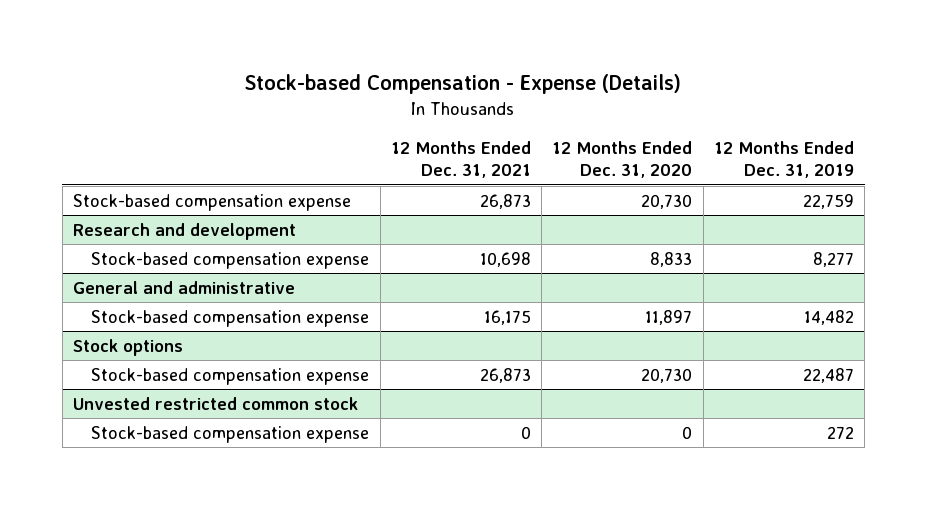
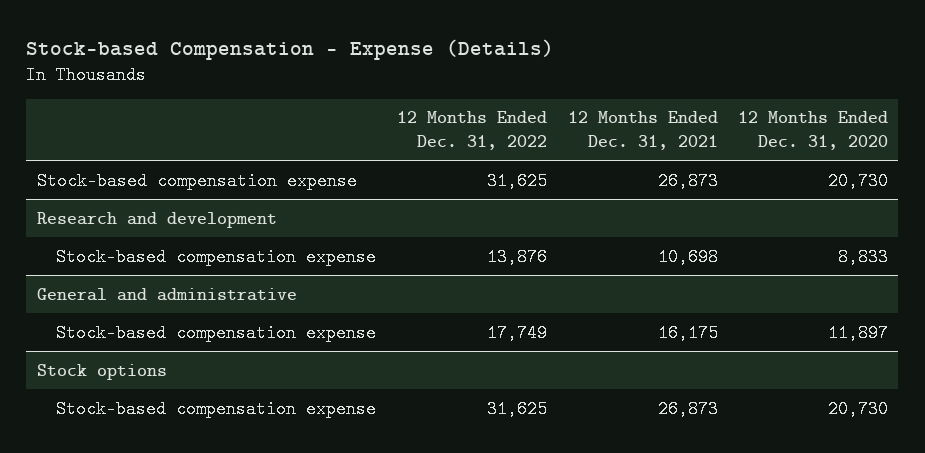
[713,140,854,179] 12 Months Ended Dec. 31, 2019 -> none
none -> [396,111,547,151] 12 Months Ended Dec. 31, 2022
[72,396,358,410] Unvested restricted common stock -> none
[91,425,370,443] Stock-based compensation expense -> none

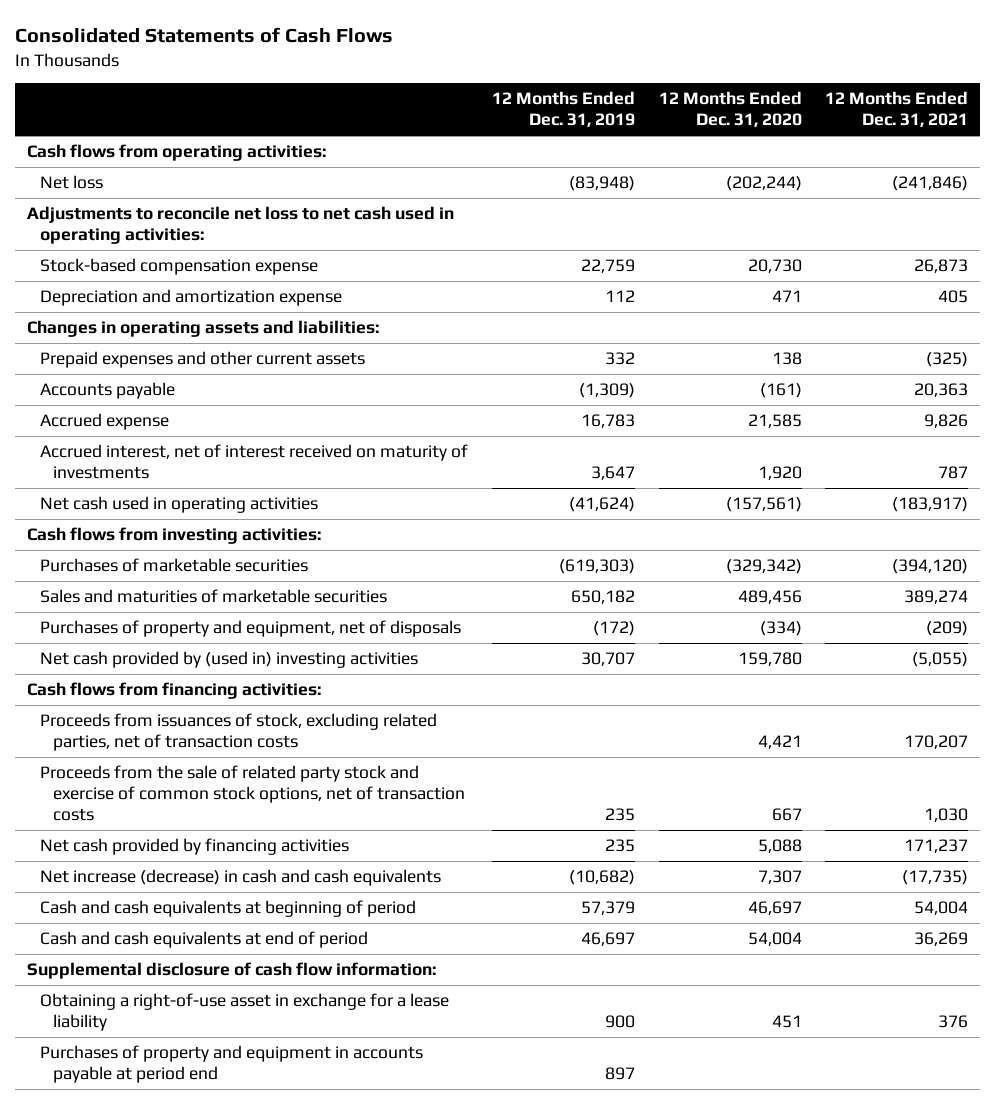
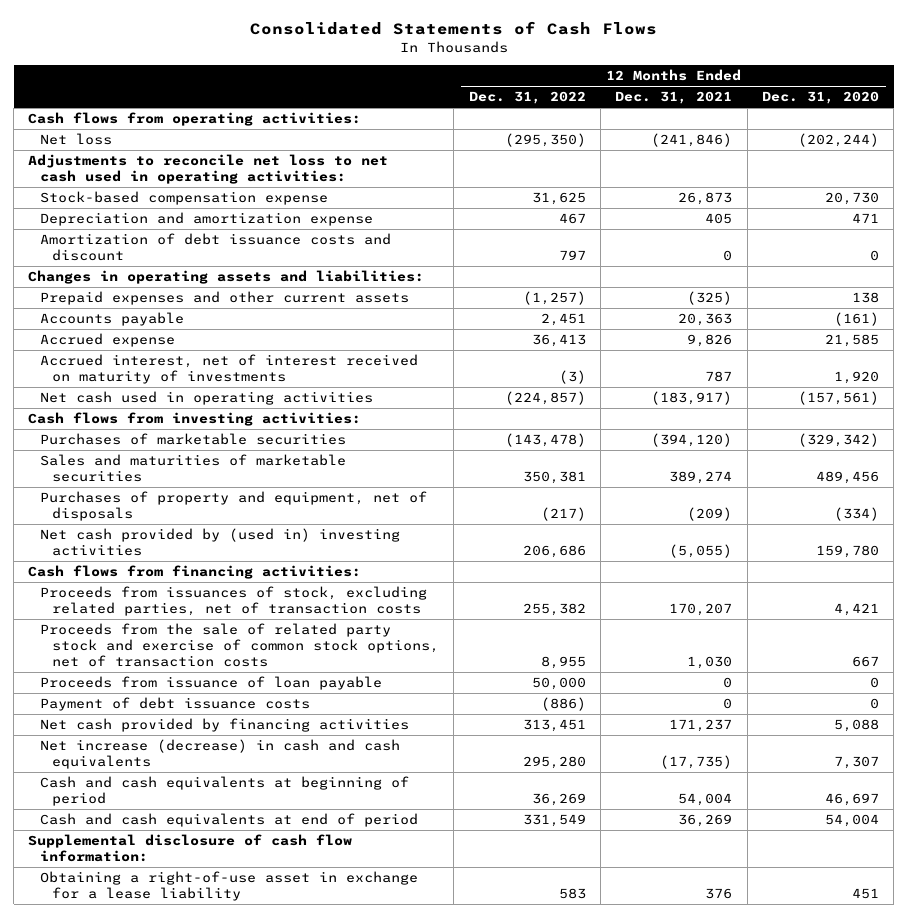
[491,91,635,128] 12 Months Ended Dec. 31, 2019 -> none
none -> [468,91,586,105] Dec. 31, 2022
none -> [40,233,392,262] Amortization of debt issuance costs and discount
none -> [40,676,383,691] Proceeds from issuance of loan payable
none -> [40,697,311,712] Payment of debt issuance costs
[40,1045,424,1084] Purchases of property and equipment in accounts payable at period end -> none

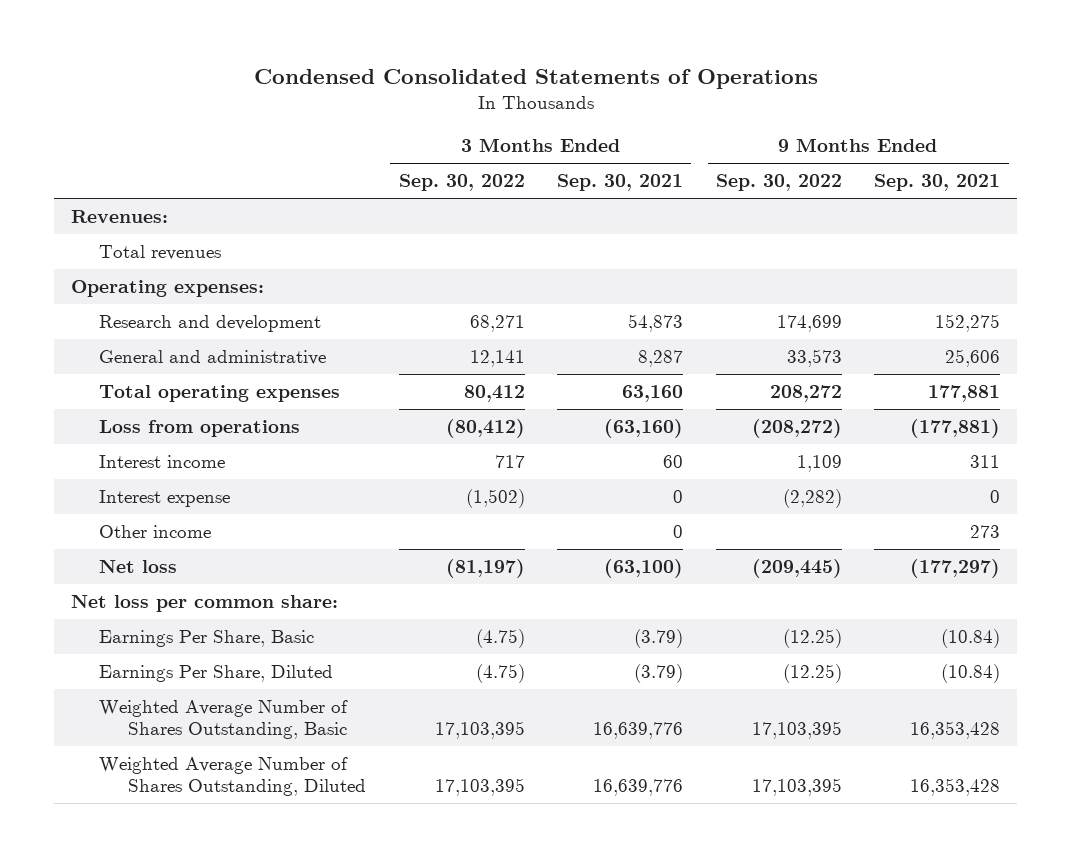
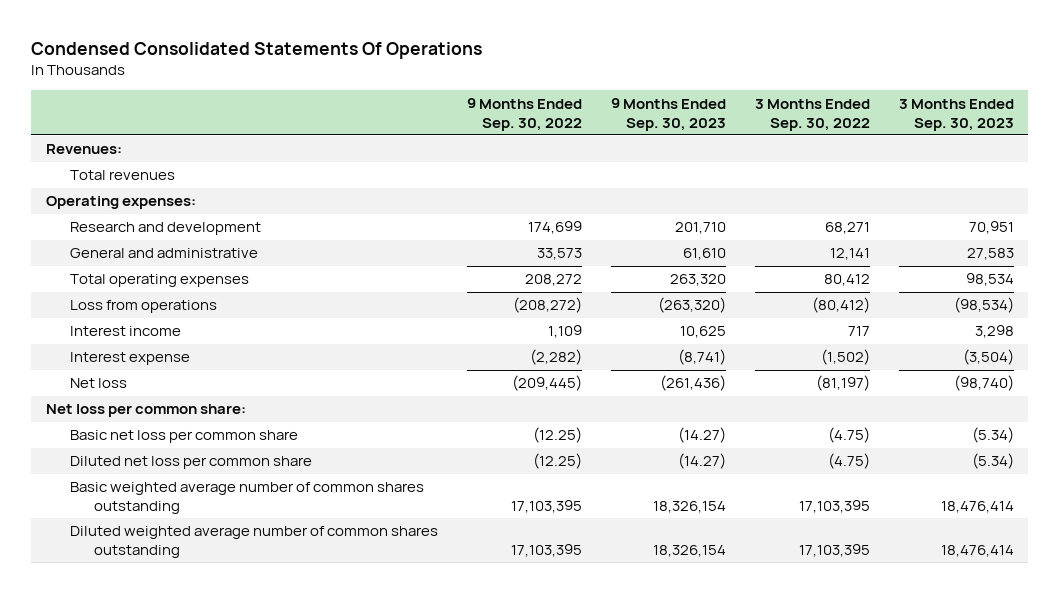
[253,68,818,89] Condensed Consolidated Statements of Operations -> [31,41,483,59] Condensed Consolidated Statements Of Operations
[557,174,684,192] Sep. 30, 2021 -> none
[874,174,1001,192] Sep. 30, 2021 -> none
none -> [610,97,726,131] 9 Months Ended Sep. 30, 2023
none -> [898,98,1014,131] 3 Months Ended Sep. 30, 2023
[99,525,212,539] Other income -> none
[99,630,315,648] Earnings Per Share, Basic -> [69,430,298,444] Basic net loss per common share
[99,665,334,683] Earnings Per Share, Diluted -> [69,456,312,470] Diluted net loss per common share
[99,700,349,740] Weighted Average Number of Shares Outstanding, Basic -> [69,482,424,515] Basic weighted average number of common shares outstanding
[99,757,367,797] Weighted Average Number of Shares Outstanding, Diluted -> [69,526,438,559] Diluted weighted average number of common shares outstanding

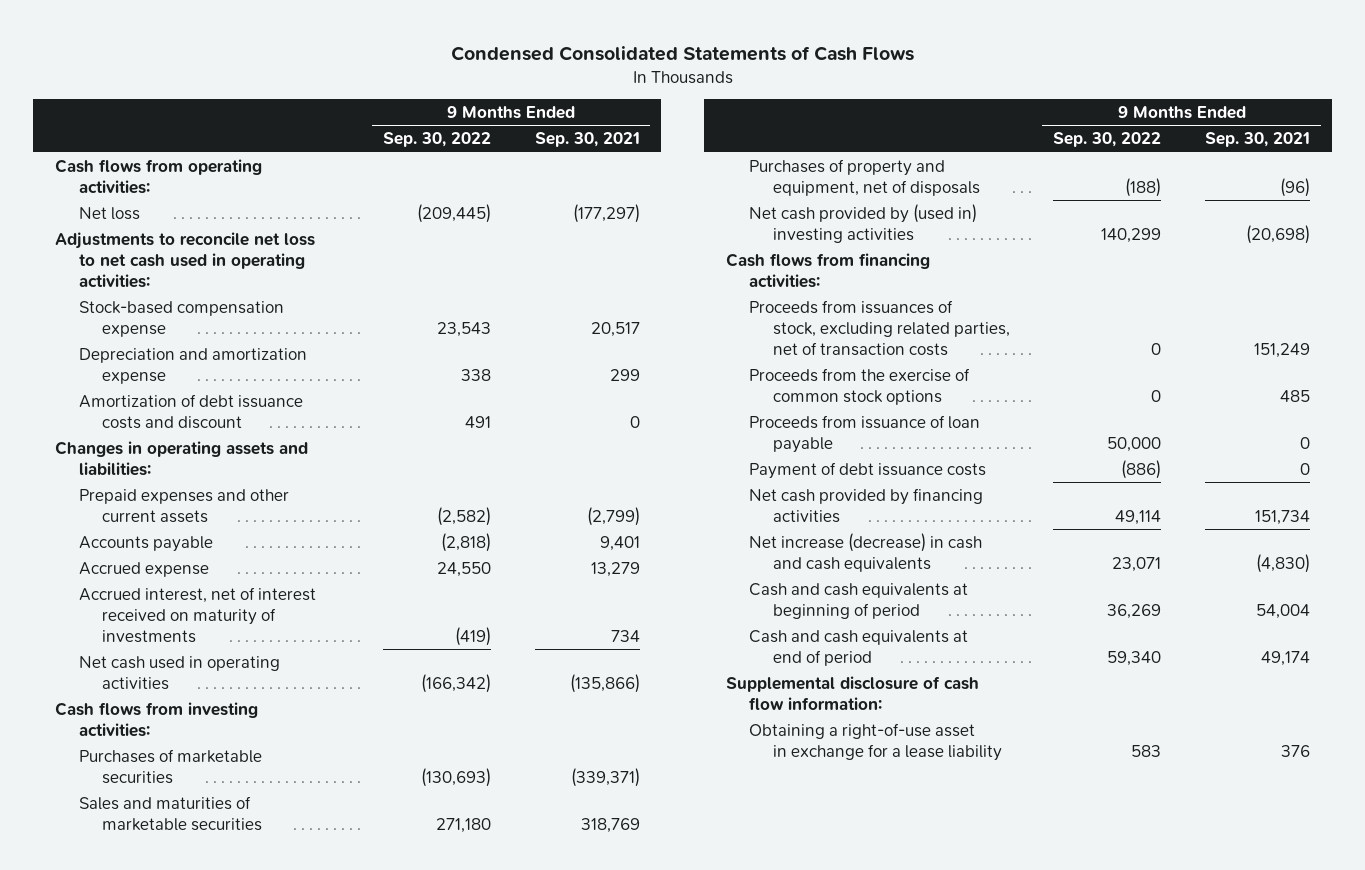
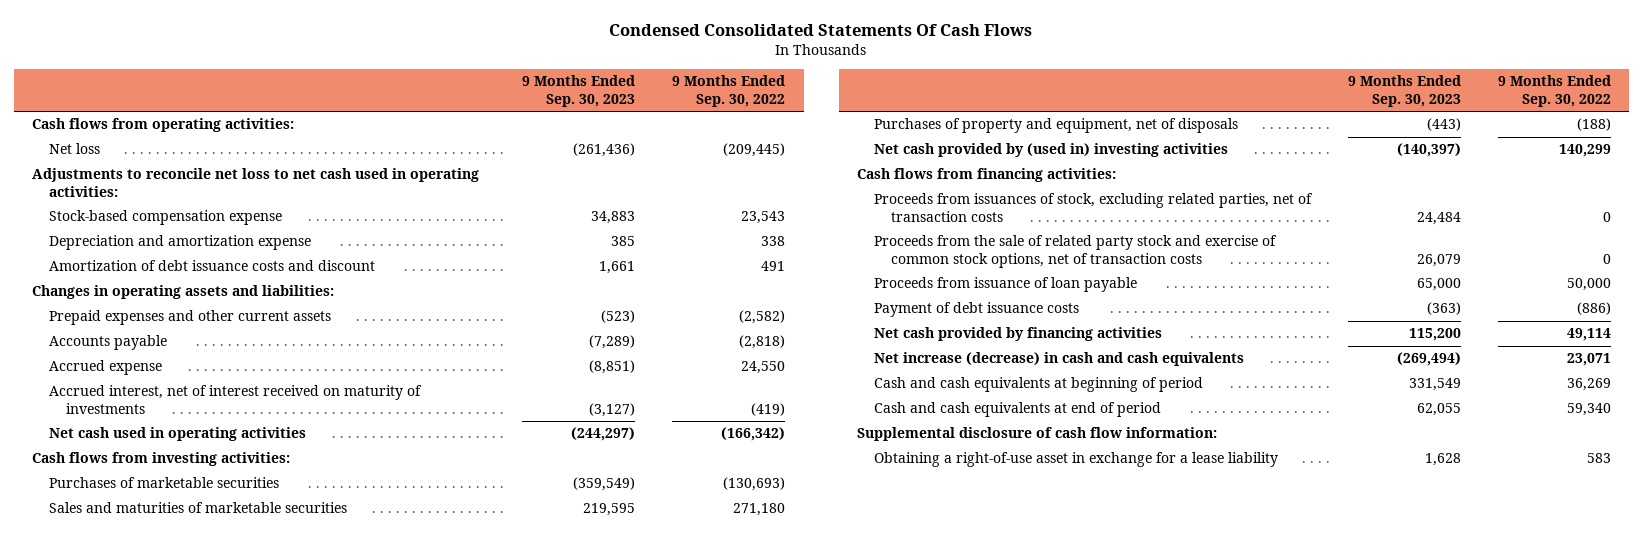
[450,45,914,61] Condensed Consolidated Statements of Cash Flows -> [609,23,1033,36] Condensed Consolidated Statements Of Cash Flows
[534,132,640,148] Sep. 30, 2021 -> none
none -> [522,75,636,107] 9 Months Ended Sep. 30, 2023
[749,367,971,405] Proceeds from the exercise of common stock options -> [874,235,1278,269] Proceeds from the sale of related party stock and exercise of common stock options, net of transaction costs

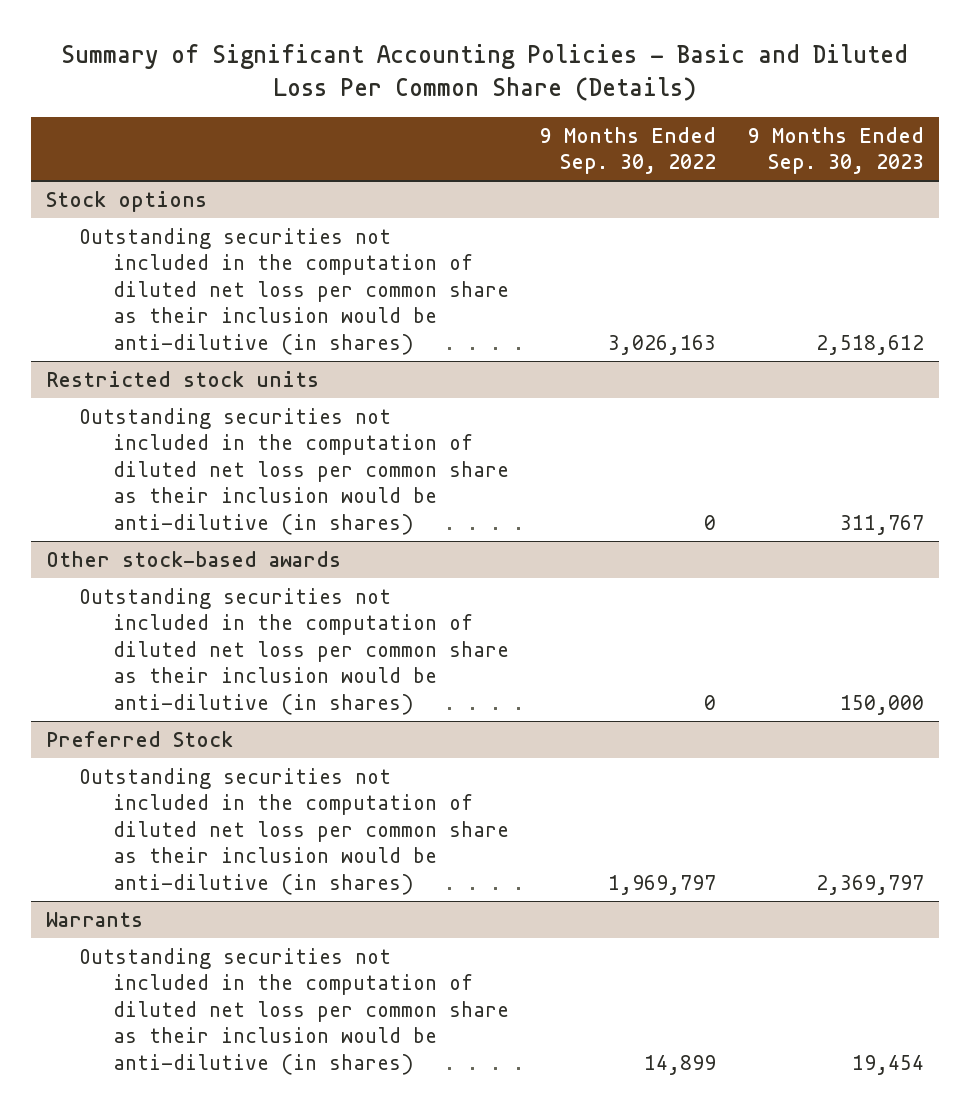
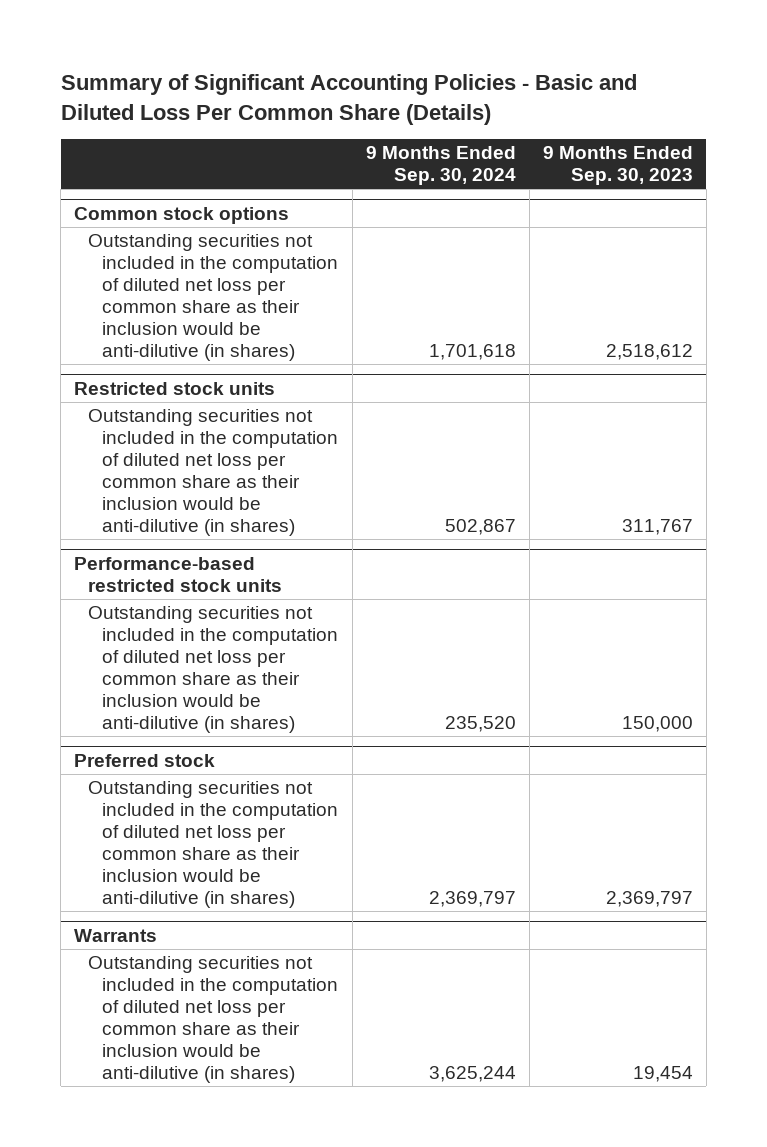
[540,126,717,175] 9 Months Ended Sep. 30, 2022 -> none
none -> [365,146,516,186] 9 Months Ended Sep. 30, 2024
[46,190,208,212] Stock options -> [74,207,290,225] Common stock options
[46,550,342,567] Other stock-based awards -> none
none -> [74,557,283,593] Performance-based restricted stock units
[46,730,234,747] Preferred Stock -> [74,754,216,768] Preferred stock

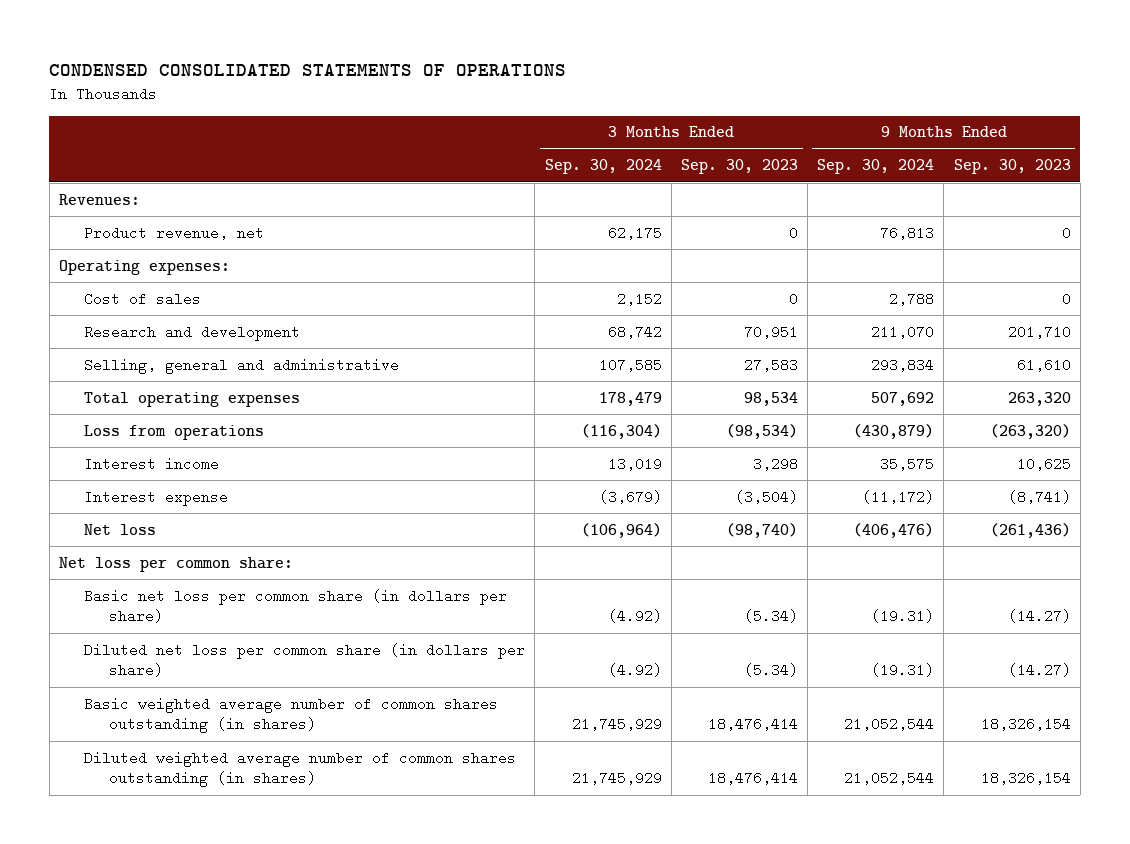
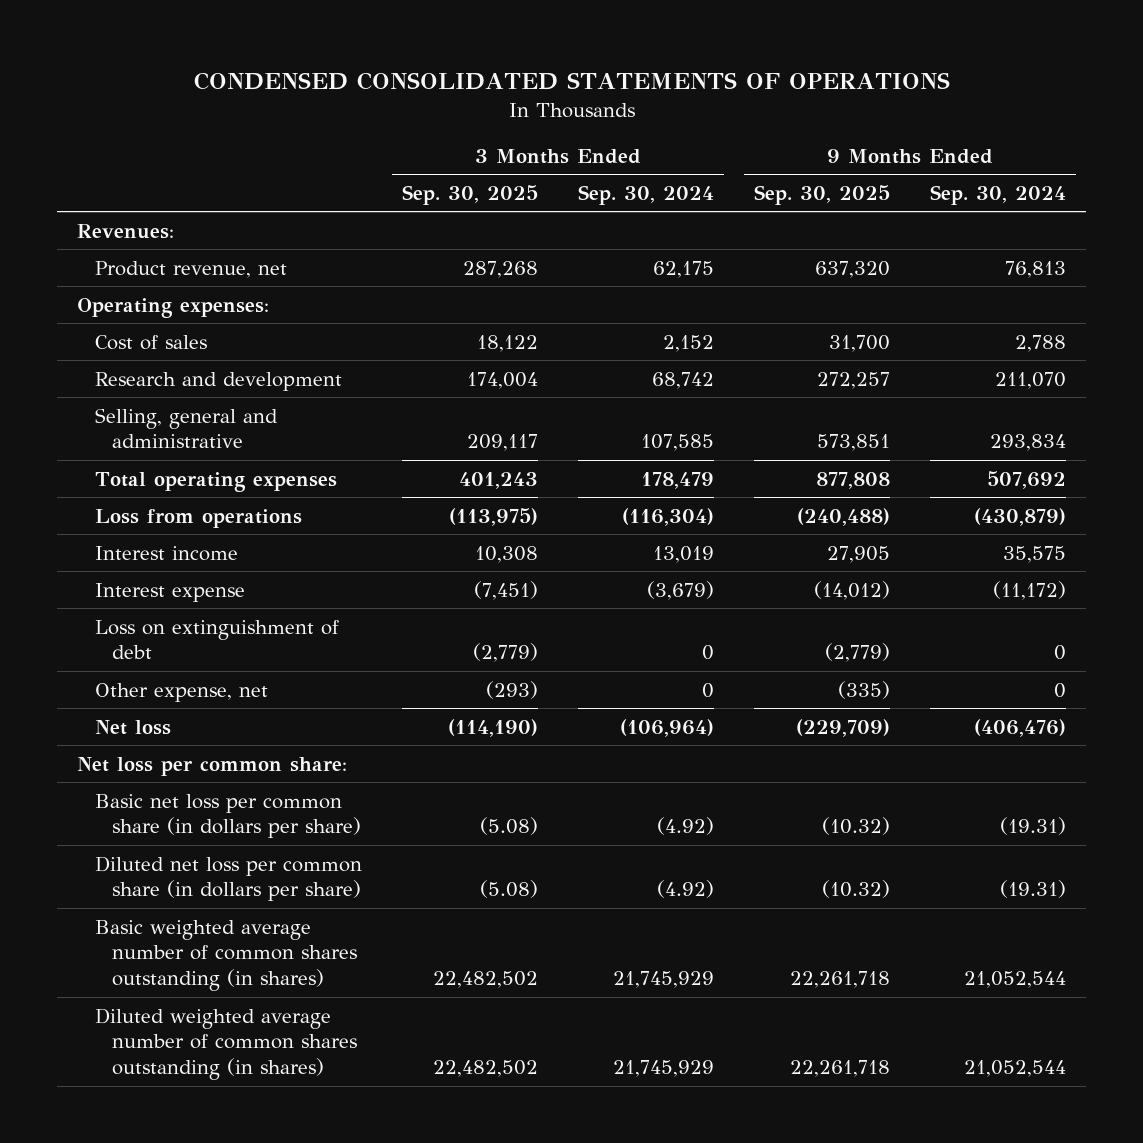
[680,159,798,175] Sep. 30, 2023 -> none
[953,159,1071,175] Sep. 30, 2023 -> none
none -> [401,184,538,205] Sep. 30, 2025
none -> [754,184,891,205] Sep. 30, 2025
none -> [94,619,339,660] Loss on extinguishment of debt
none -> [94,682,268,702] Other expense, net

